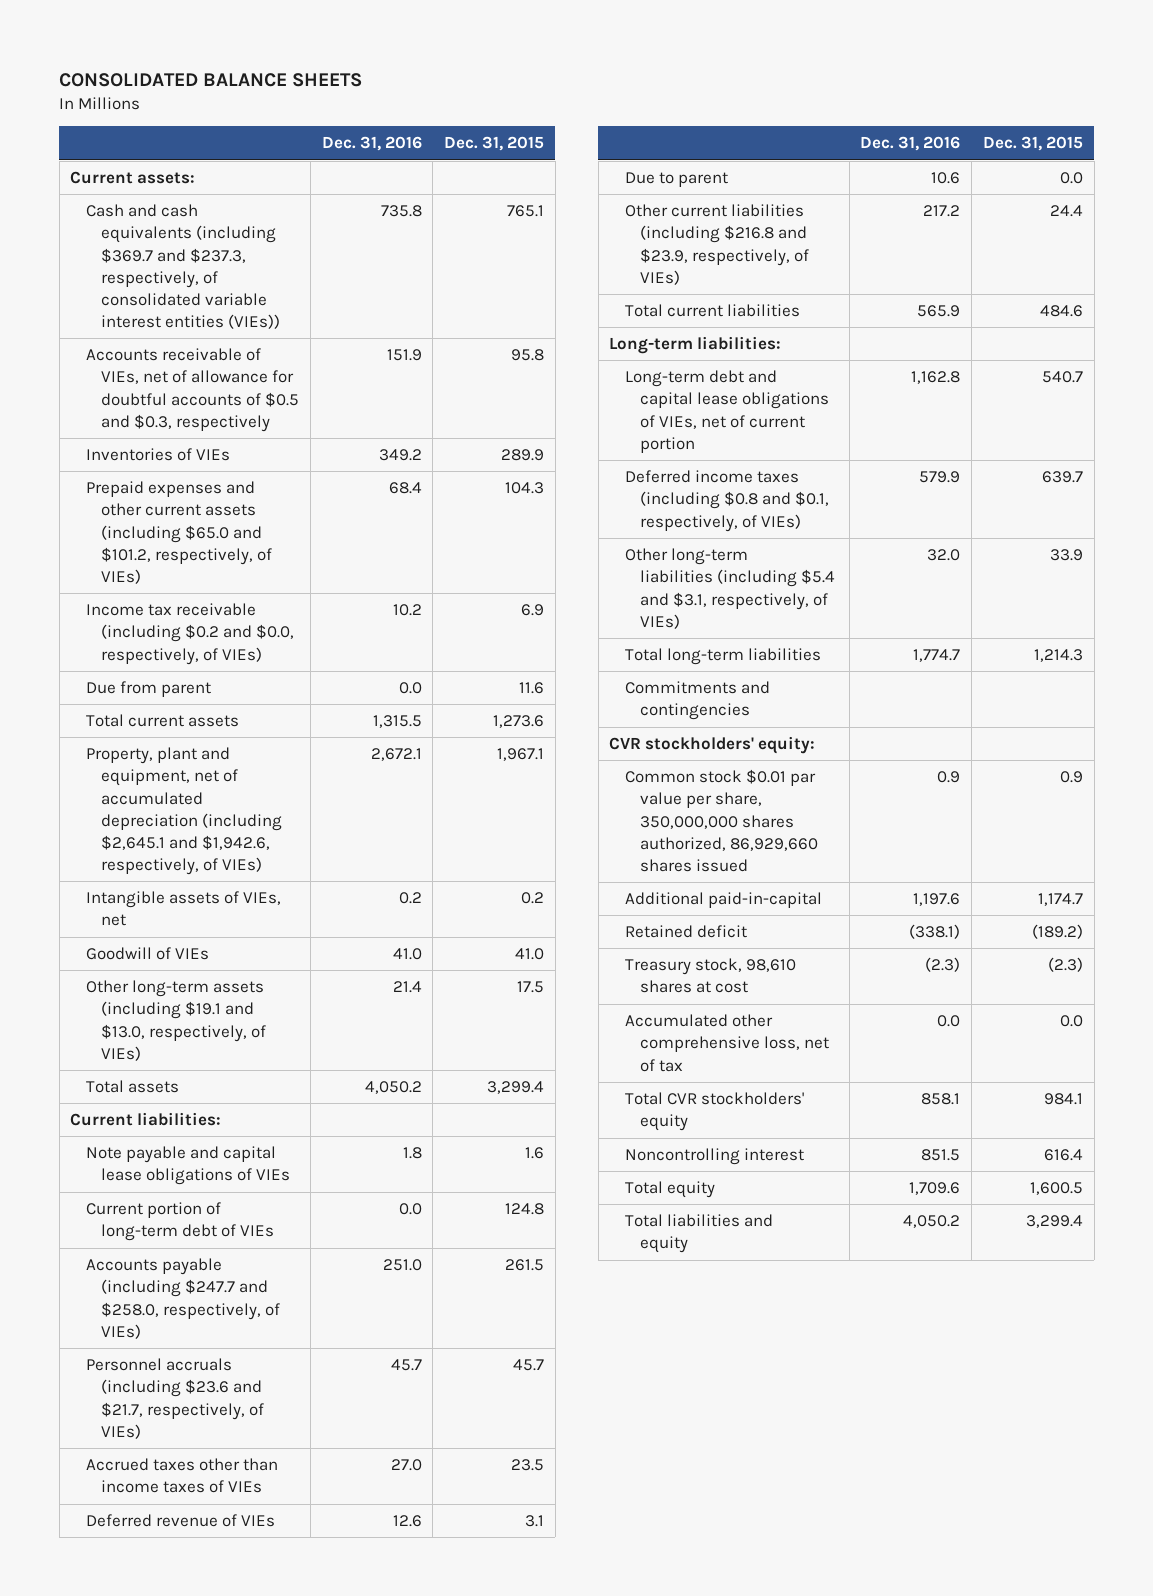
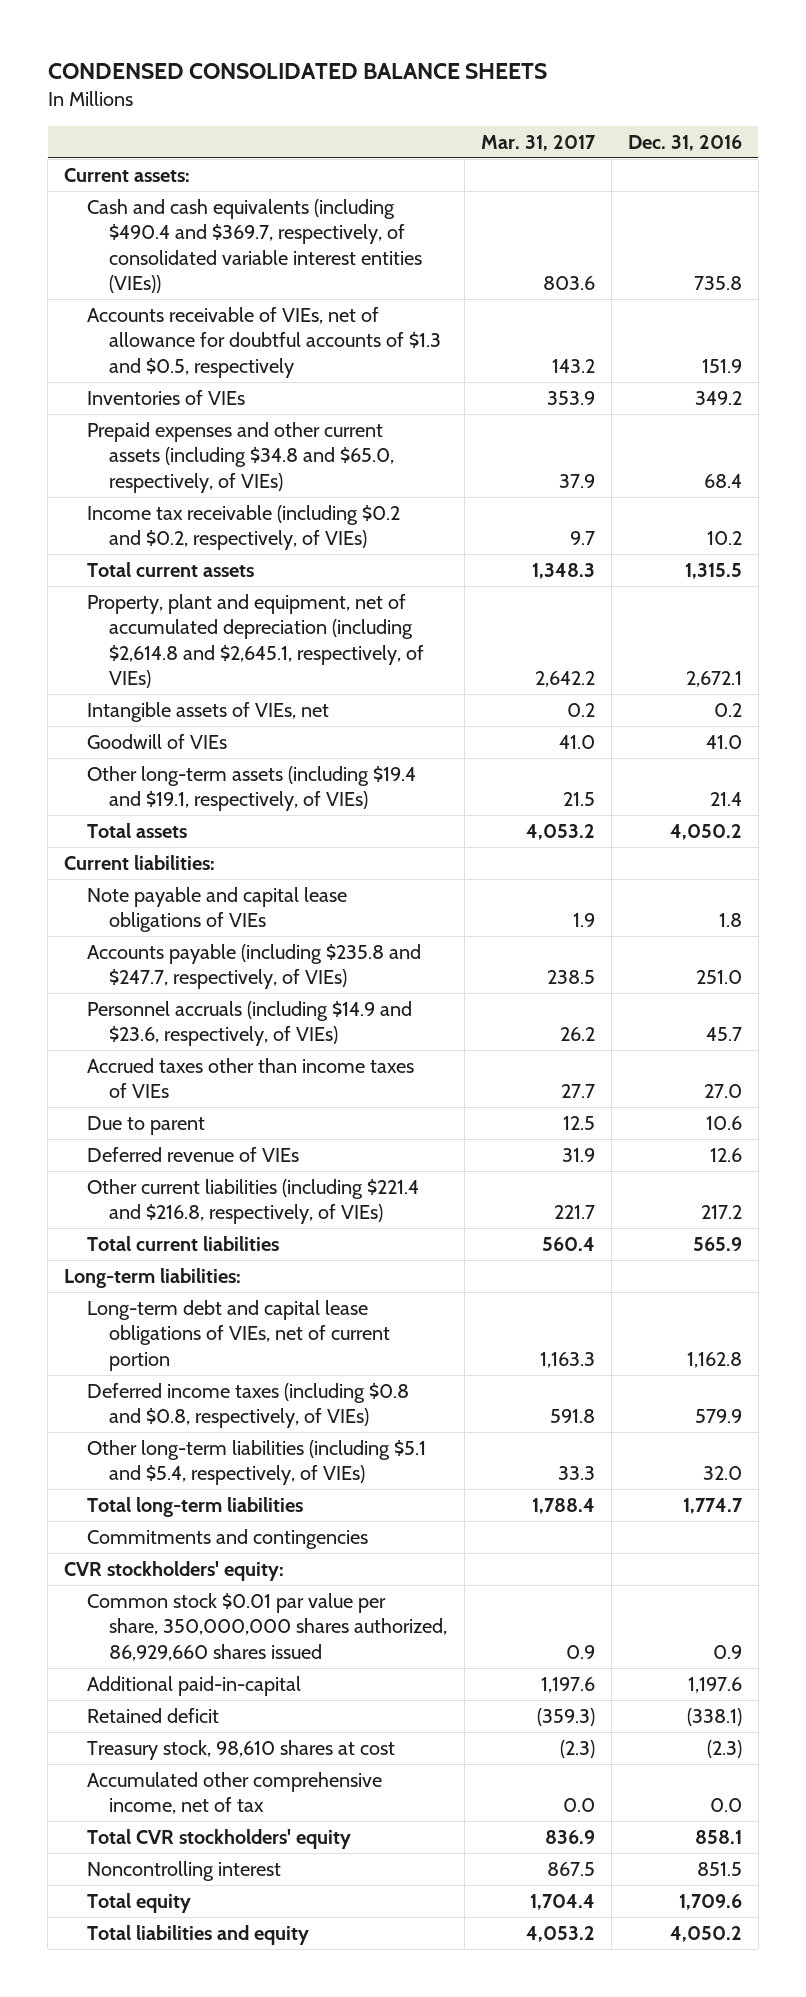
[59,72,363,87] CONSOLIDATED BALANCE SHEETS -> [47,62,547,79] CONDENSED CONSOLIDATED BALANCE SHEETS
[444,136,545,152] Dec. 31, 2015 -> none
none -> [480,135,596,152] Mar. 31, 2017
[85,204,281,330] Cash and cash equivalents (including $369.7 and $237.3, respectively, of consolidated variable interest entities (VIEs)) -> [86,199,423,294] Cash and cash equivalents (including $490.4 and $369.7, respectively, of consolidated variable interest entities (VIEs))
[85,348,300,432] Accounts receivable of VIEs, net of allowance for doubtful accounts of $0.5 and $0.3, respectively -> [86,307,442,378] Accounts receivable of VIEs, net of allowance for doubtful accounts of $1.3 and $0.5, respectively
[85,681,211,698] Due from parent -> none
[85,481,273,584] Prepaid expenses and other current assets (including $65.0 and $101.2, respectively, of VIEs) -> [86,422,395,493] Prepaid expenses and other current assets (including $34.8 and $65.0, respectively, of VIEs)
[85,603,295,665] Income tax receivable (including $0.2 and $0.0, respectively, of VIEs) -> [86,505,400,551] Income tax receivable (including $0.2 and $0.2, respectively, of VIEs)
[85,747,283,876] Property, plant and equipment, net of accumulated depreciation (including $2,645.1 and $1,942.6, respectively, of VIEs) -> [86,594,425,689] Property, plant and equipment, net of accumulated depreciation (including $2,614.8 and $2,645.1, respectively, of VIEs)
[85,980,267,1061] Other long-term assets (including $19.1 and $13.0, respectively, of VIEs) -> [86,766,416,812] Other long-term assets (including $19.4 and $19.1, respectively, of VIEs)
[85,1202,275,1242] Current portion of long-term debt of VIEs -> none
[85,1258,281,1339] Accounts payable (including $247.7 and $258.0, respectively, of VIEs) -> [86,944,421,990] Accounts payable (including $235.8 and $247.7, respectively, of VIEs)
[85,1358,265,1439] Personnel accruals (including $23.6 and $21.7, respectively, of VIEs) -> [86,1001,412,1047] Personnel accruals (including $14.9 and $23.6, respectively, of VIEs)
[85,1514,275,1528] Deferred revenue of VIEs -> [86,1147,299,1163] Deferred revenue of VIEs
[624,204,809,285] Other current liabilities (including $216.8 and $23.9, respectively, of VIEs) -> [86,1179,419,1225] Other current liabilities (including $221.4 and $216.8, respectively, of VIEs)
[624,470,829,532] Deferred income taxes (including $0.8 and $0.1, respectively, of VIEs) -> [86,1383,409,1429] Deferred income taxes (including $0.8 and $0.8, respectively, of VIEs)
[624,548,835,629] Other long-term liabilities (including $5.4 and $3.1, respectively, of VIEs) -> [86,1440,426,1486] Other long-term liabilities (including $5.1 and $5.4, respectively, of VIEs)
[624,1014,829,1072] Accumulated other comprehensive loss, net of tax -> [86,1772,382,1815] Accumulated other comprehensive income, net of tax

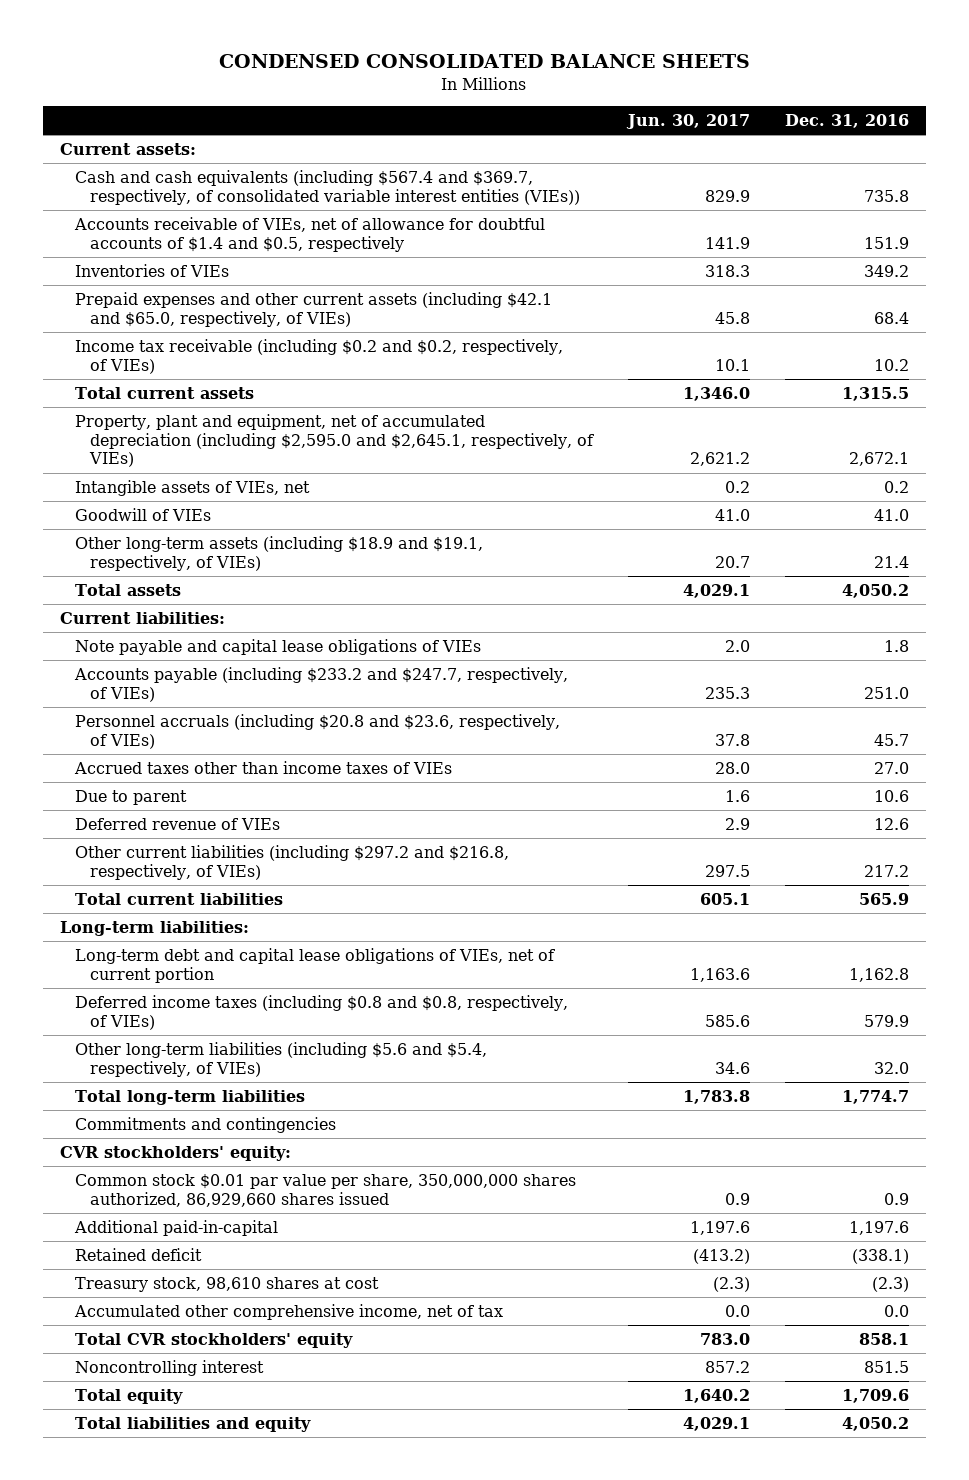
[480,135,596,152] Mar. 31, 2017 -> none
none -> [625,113,750,129] Jun. 30, 2017
[86,199,423,294] Cash and cash equivalents (including $490.4 and $369.7, respectively, of consolidated variable interest entities (VIEs)) -> [75,170,581,205] Cash and cash equivalents (including $567.4 and $369.7, respectively, of consolidated variable interest entities (VIEs))
[86,307,442,378] Accounts receivable of VIEs, net of allowance for doubtful accounts of $1.3 and $0.5, respectively -> [74,217,546,252] Accounts receivable of VIEs, net of allowance for doubtful accounts of $1.4 and $0.5, respectively
[86,422,395,493] Prepaid expenses and other current assets (including $34.8 and $65.0, respectively, of VIEs) -> [75,292,553,327] Prepaid expenses and other current assets (including $42.1 and $65.0, respectively, of VIEs)
[86,594,425,689] Property, plant and equipment, net of accumulated depreciation (including $2,614.8 and $2,645.1, respectively, of VIEs) -> [75,414,595,468] Property, plant and equipment, net of accumulated depreciation (including $2,595.0 and $2,645.1, respectively, of VIEs)
[86,766,416,812] Other long-term assets (including $19.4 and $19.1, respectively, of VIEs) -> [75,536,484,571] Other long-term assets (including $18.9 and $19.1, respectively, of VIEs)
[86,944,421,990] Accounts payable (including $235.8 and $247.7, respectively, of VIEs) -> [74,667,569,702] Accounts payable (including $233.2 and $247.7, respectively, of VIEs)
[86,1001,412,1047] Personnel accruals (including $14.9 and $23.6, respectively, of VIEs) -> [75,714,561,749] Personnel accruals (including $20.8 and $23.6, respectively, of VIEs)
[86,1179,419,1225] Other current liabilities (including $221.4 and $216.8, respectively, of VIEs) -> [75,845,510,880] Other current liabilities (including $297.2 and $216.8, respectively, of VIEs)
[86,1440,426,1486] Other long-term liabilities (including $5.1 and $5.4, respectively, of VIEs) -> [75,1042,488,1077] Other long-term liabilities (including $5.6 and $5.4, respectively, of VIEs)

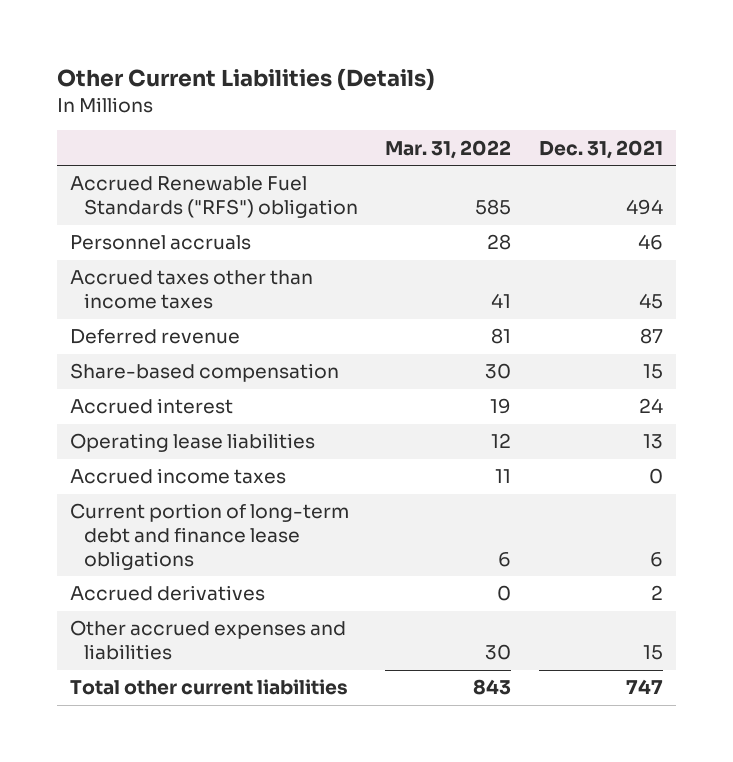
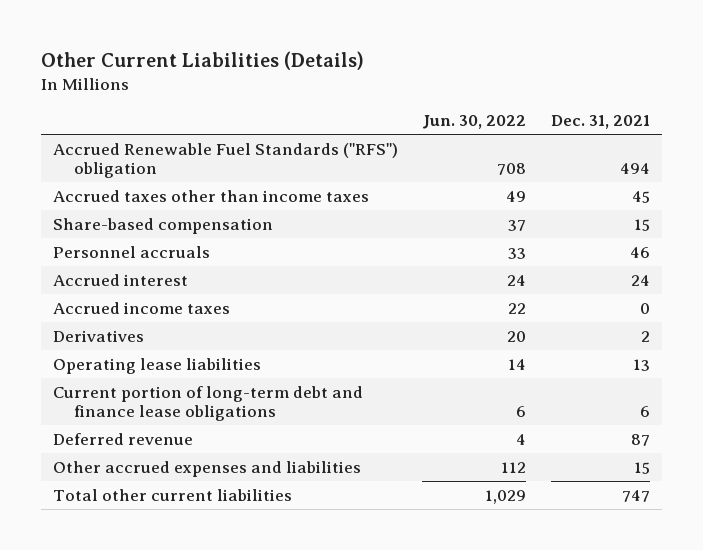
[385,139,512,159] Mar. 31, 2022 -> none
none -> [422,115,527,130] Jun. 30, 2022
[70,235,252,251] Personnel accruals -> [52,245,210,258] Personnel accruals
none -> [52,329,144,342] Derivatives
[70,433,316,453] Operating lease liabilities -> [52,357,261,374] Operating lease liabilities
[70,585,266,602] Accrued derivatives -> none
[70,329,241,345] Deferred revenue -> [52,432,193,445] Deferred revenue

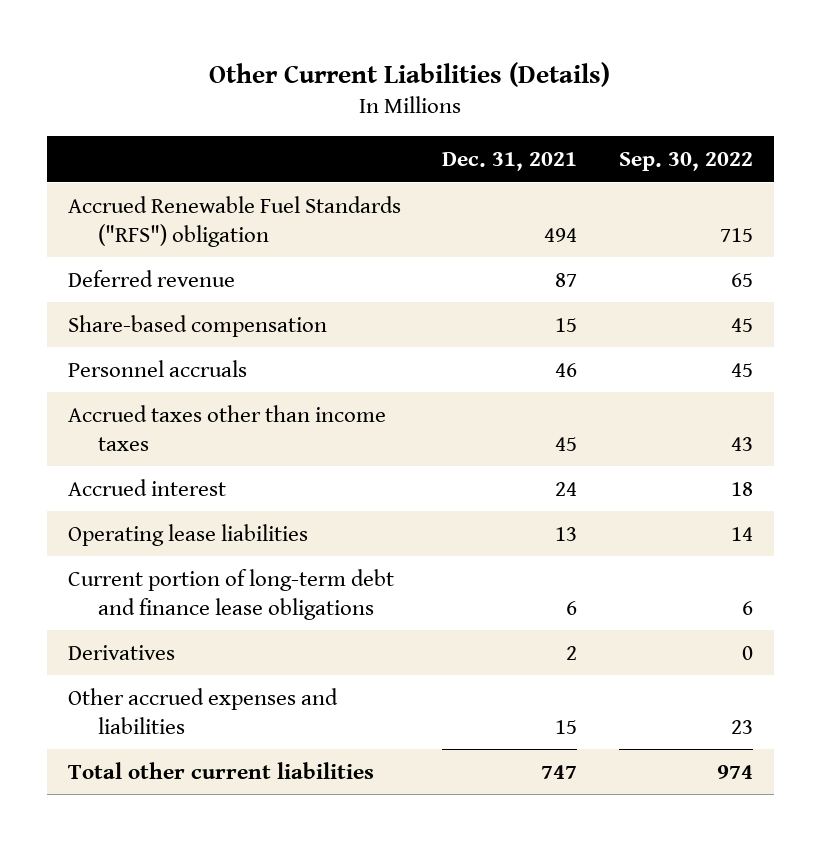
[422,115,527,130] Jun. 30, 2022 -> none
none -> [618,152,753,172] Sep. 30, 2022
[52,432,193,445] Deferred revenue -> [67,269,235,287] Deferred revenue
[52,189,369,202] Accrued taxes other than income taxes -> [67,404,386,451] Accrued taxes other than income taxes
[52,301,230,314] Accrued income taxes -> none
[52,329,144,342] Derivatives -> [67,644,175,660] Derivatives

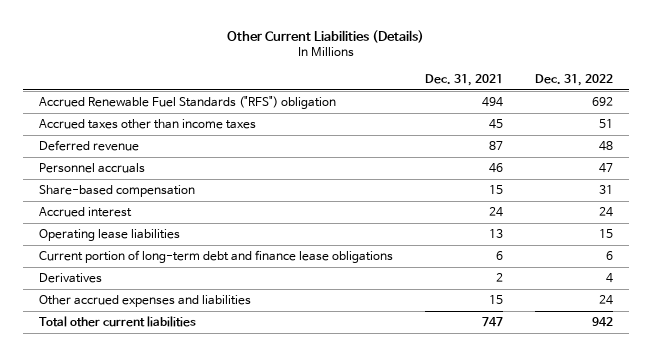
[618,152,753,172] Sep. 30, 2022 -> none
none -> [534,74,613,87] Dec. 31, 2022
[67,404,386,451] Accrued taxes other than income taxes -> [39,119,257,130] Accrued taxes other than income taxes
[67,314,327,337] Share-based compensation -> [39,185,196,198] Share-based compensation

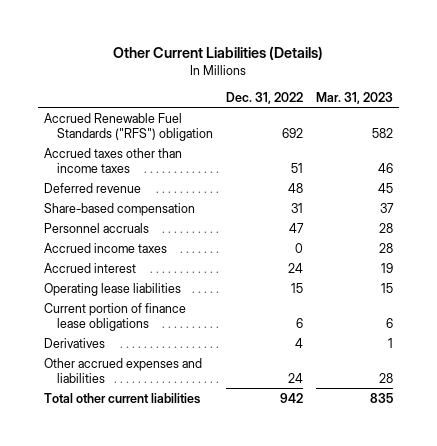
[424,74,503,87] Dec. 31, 2021 -> none
none -> [315,91,393,104] Mar. 31, 2023
[39,163,146,174] Personnel accruals -> [44,222,150,233] Personnel accruals
none -> [44,242,168,253] Accrued income taxes
[39,250,394,264] Current portion of long-term debt and finance lease obligations -> [44,302,187,331] Current portion of finance lease obligations

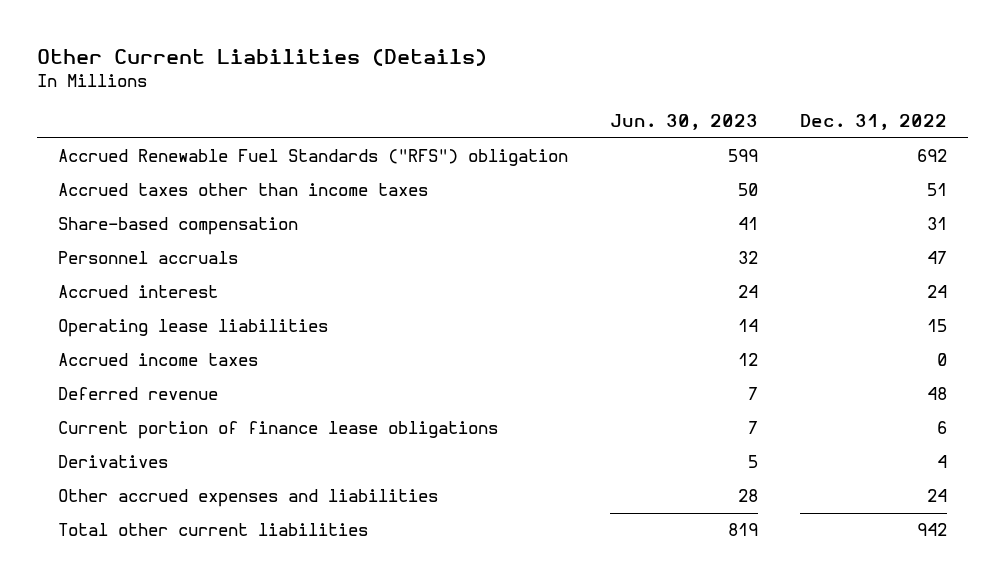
[315,91,393,104] Mar. 31, 2023 -> none
none -> [610,114,759,131] Jun. 30, 2023
[44,242,168,253] Accrued income taxes -> [58,353,259,367] Accrued income taxes
[44,182,142,193] Deferred revenue -> [58,387,219,401] Deferred revenue

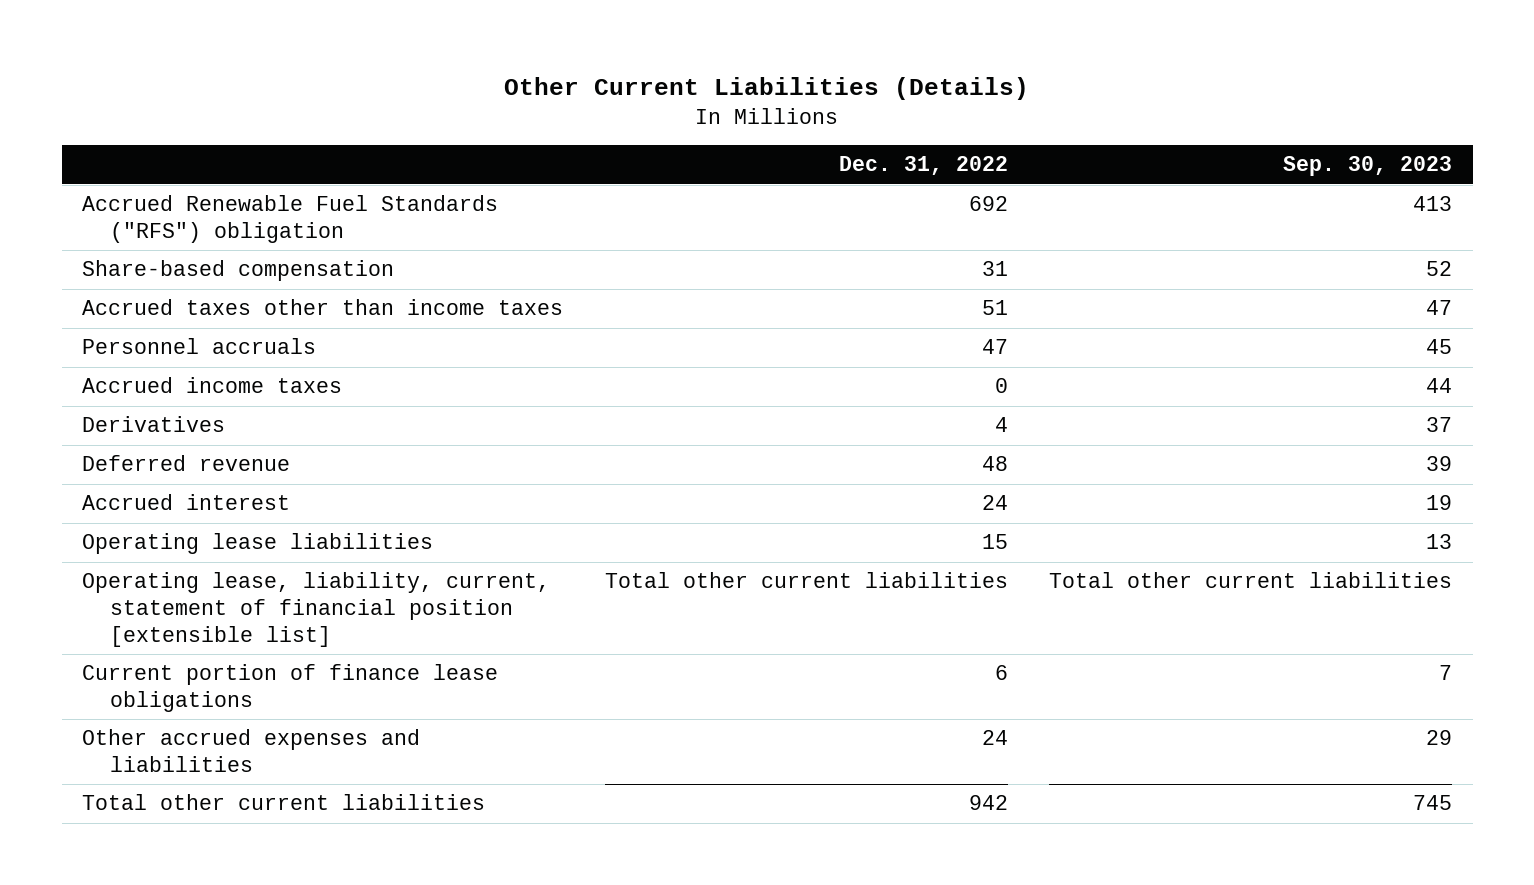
[610,114,759,131] Jun. 30, 2023 -> none
none -> [1282,156,1452,177] Sep. 30, 2023
[58,183,429,197] Accrued taxes other than income taxes -> [82,299,564,316] Accrued taxes other than income taxes
[58,455,169,469] Derivatives -> [82,416,226,433] Derivatives
[58,285,219,299] Accrued interest -> [82,494,291,511] Accrued interest
[58,319,329,338] Operating lease liabilities -> [82,533,434,555] Operating lease liabilities
none -> [82,572,551,648] Operating lease, liability, current, statement of financial position [extensible list]

